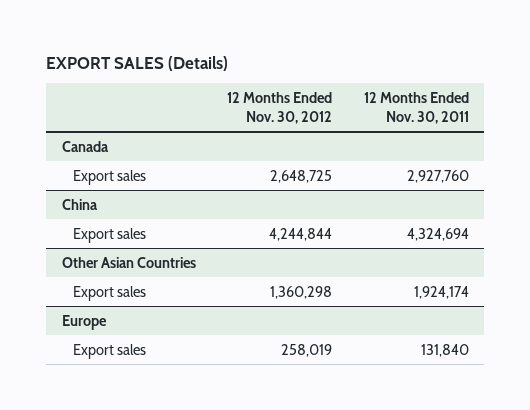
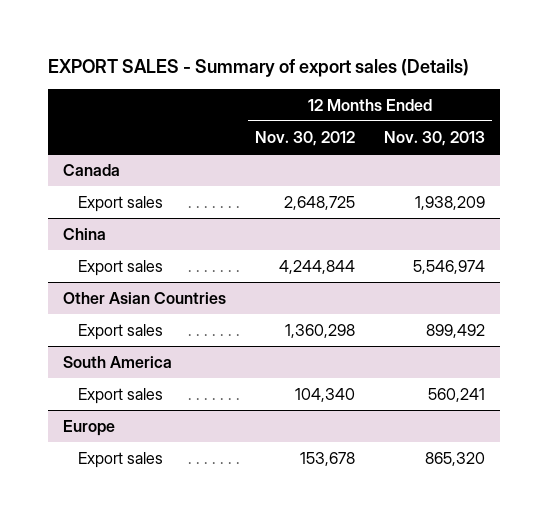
[45,55,228,71] EXPORT SALES (Details) -> [48,58,470,77] EXPORT SALES - Summary of export sales (Details)
[363,92,469,124] 12 Months Ended Nov. 30, 2011 -> none
none -> [384,130,486,146] Nov. 30, 2013
none -> [62,355,172,368] South America
none -> [78,387,164,404] Export sales
[281,343,333,357] 258,019 -> [299,451,355,466] 153,678

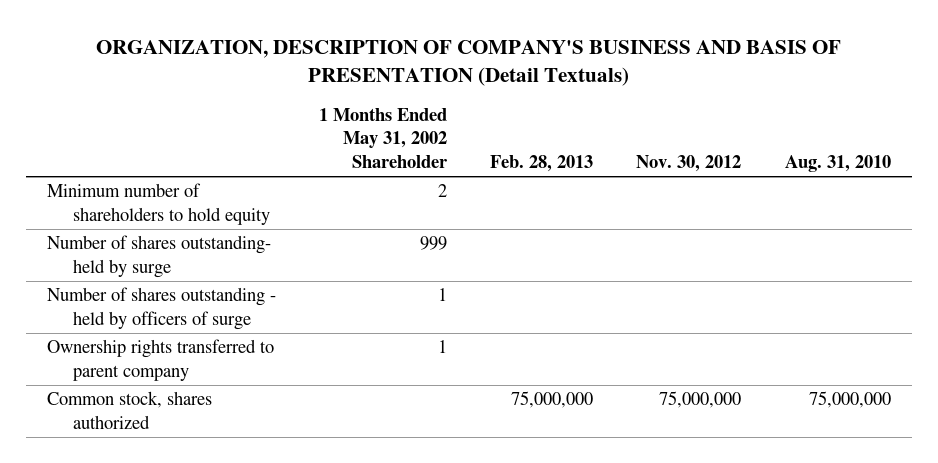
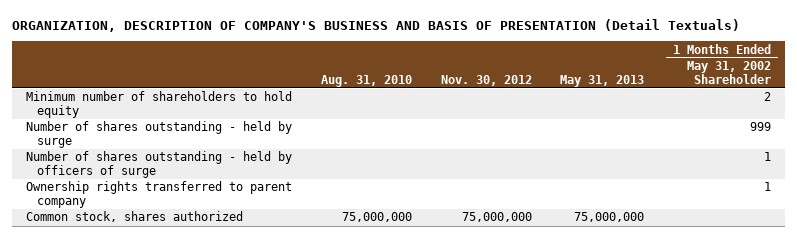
[490,154,594,172] Feb. 28, 2013 -> none
none -> [560,74,645,87] May 31, 2013
[47,235,272,278] Number of shares outstanding- held by surge -> [26,121,293,149] Number of shares outstanding - held by surge

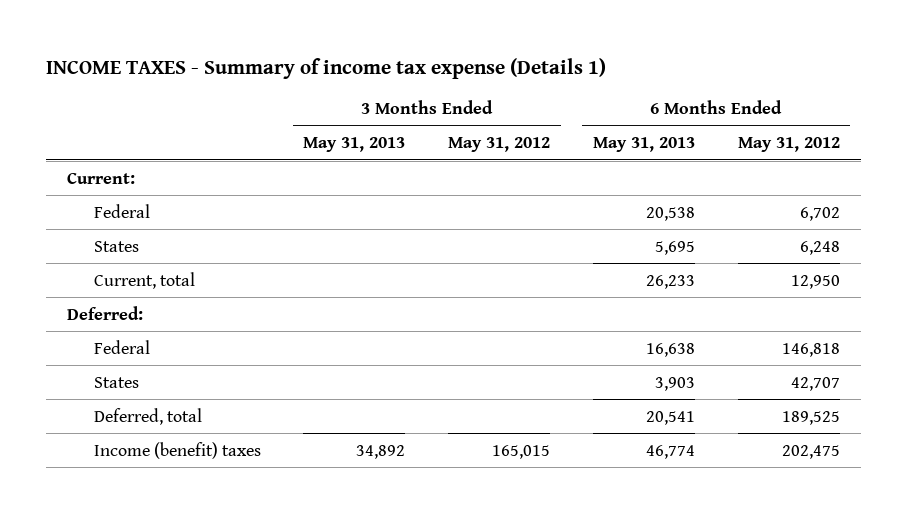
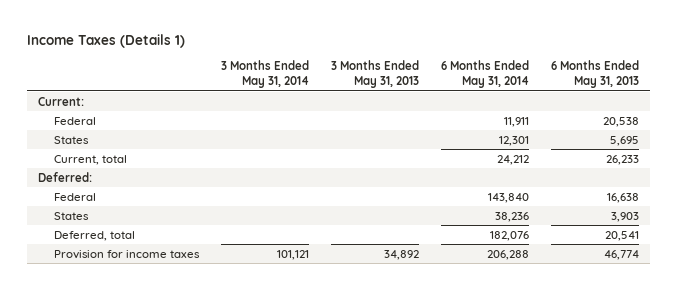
[45,57,606,79] INCOME TAXES - Summary of income tax expense (Details 1) -> [26,33,185,48] Income Taxes (Details 1)
[448,137,551,153] May 31, 2012 -> none
[737,137,840,153] May 31, 2012 -> none
none -> [221,60,310,89] 3 Months Ended May 31, 2014
none -> [441,60,530,89] 6 Months Ended May 31, 2014
[93,441,261,459] Income (benefit) taxes -> [54,249,201,259] Provision for income taxes

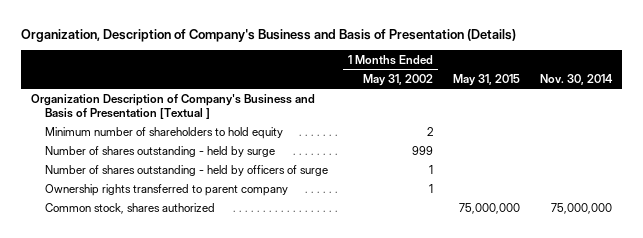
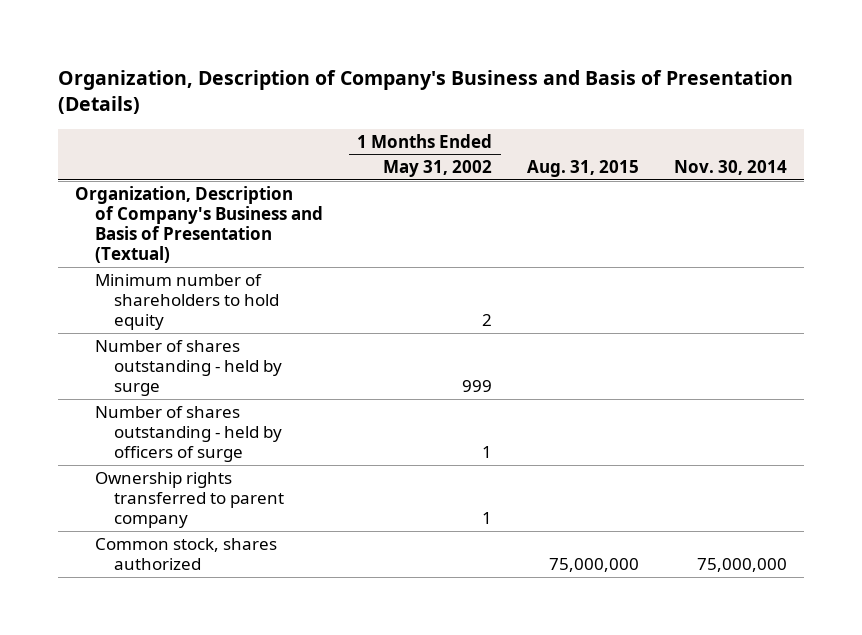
[453,74,521,87] May 31, 2015 -> none
none -> [527,160,640,178] Aug. 31, 2015
[30,93,315,119] Organization Description of Company's Business and Basis of Presentation [Textual ] -> [75,185,323,264] Organization, Description of Company's Business and Basis of Presentation (Textual)

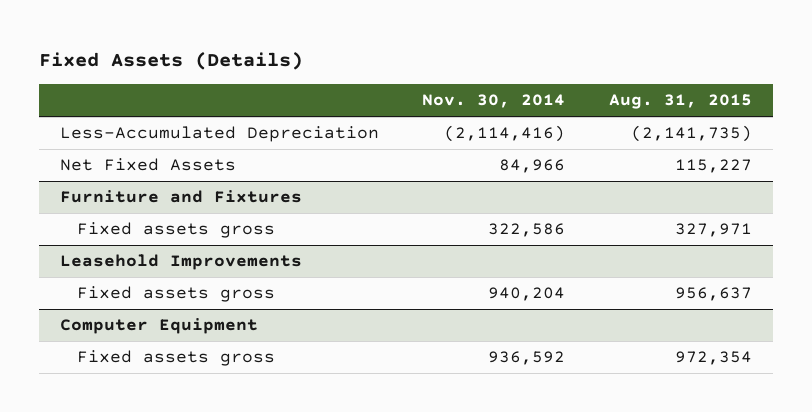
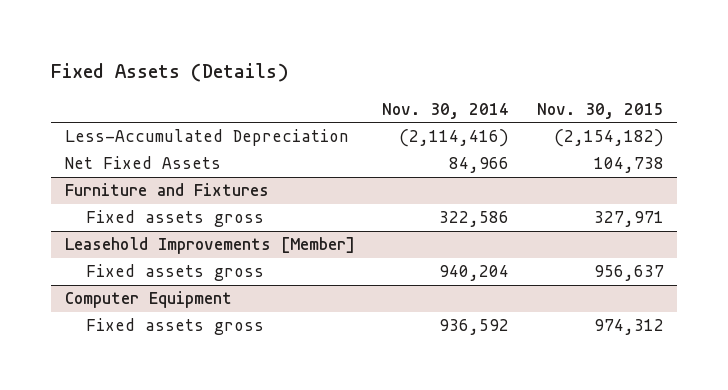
[608,94,752,110] Aug. 31, 2015 -> none
none -> [536,102,664,119] Nov. 30, 2015
[60,254,303,271] Leasehold Improvements -> [64,237,355,255] Leasehold Improvements [Member]

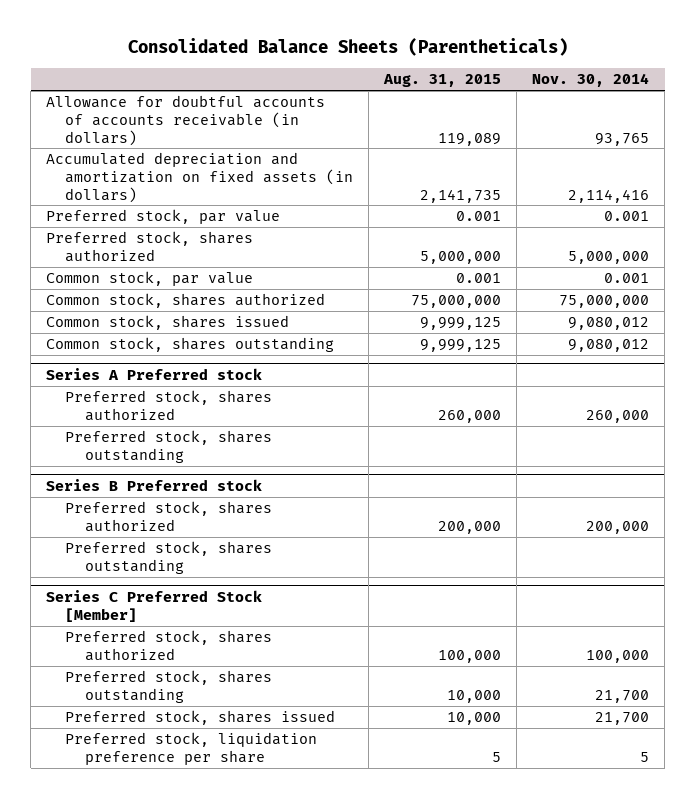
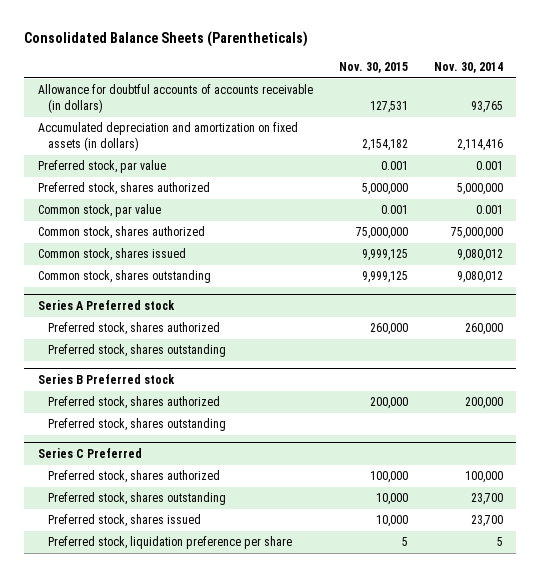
[383,74,502,88] Aug. 31, 2015 -> none
none -> [338,61,408,73] Nov. 30, 2015
[46,590,263,622] Series C Preferred Stock [Member] -> [37,448,142,459] Series C Preferred
[595,689,650,703] 21,700 -> [470,493,503,506] 23,700
[595,712,650,726] 21,700 -> [470,515,503,528] 23,700

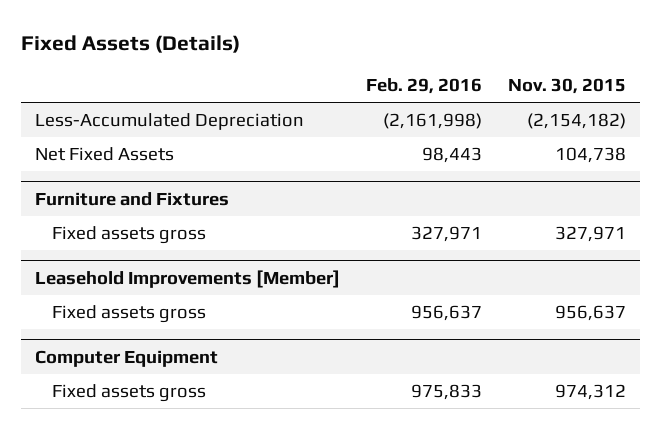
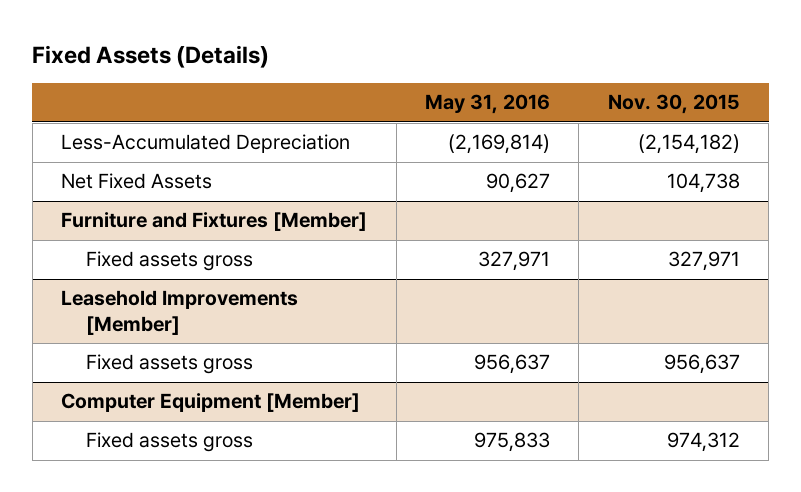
[366,78,483,95] Feb. 29, 2016 -> none
none -> [424,94,550,115] May 31, 2016
[34,191,229,206] Furniture and Fixtures -> [61,212,368,232] Furniture and Fixtures [Member]
[34,349,218,367] Computer Equipment -> [61,393,361,413] Computer Equipment [Member]

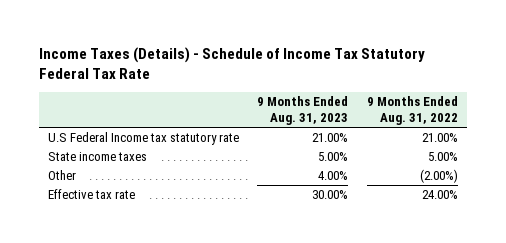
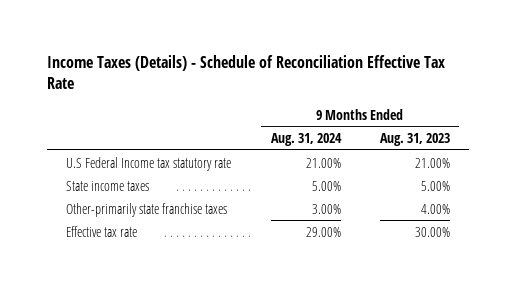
[39,47,426,80] Income Taxes (Details) - Schedule of Income Tax Statutory Federal Tax Rate -> [46,55,445,90] Income Taxes (Details) - Schedule of Reconciliation Effective Tax Rate
[366,96,458,125] 9 Months Ended Aug. 31, 2022 -> none
none -> [270,132,342,146] Aug. 31, 2024
[48,170,77,181] Other -> [66,202,228,217] Other-primarily state franchise taxes

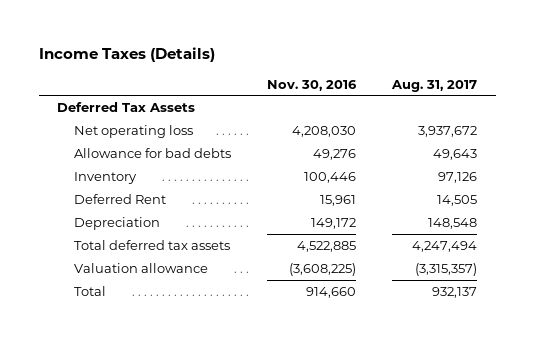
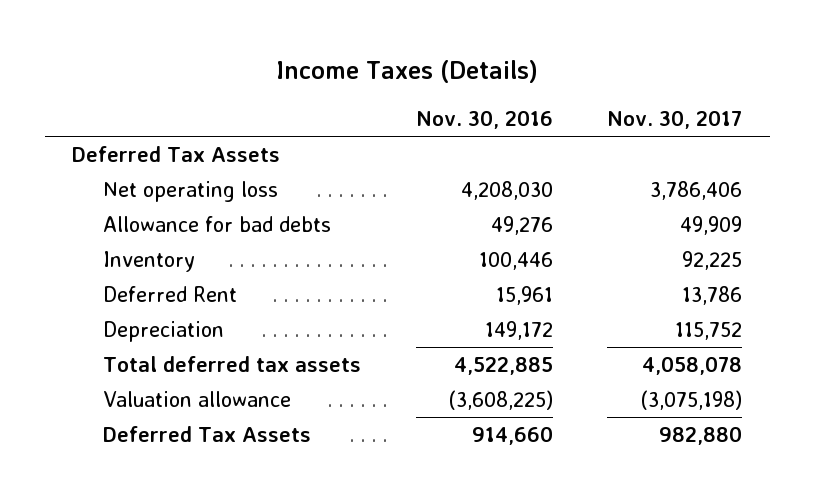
[391,79,478,92] Aug. 31, 2017 -> none
none -> [607,110,743,130] Nov. 30, 2017
[73,285,106,296] Total -> [103,425,312,442] Deferred Tax Assets

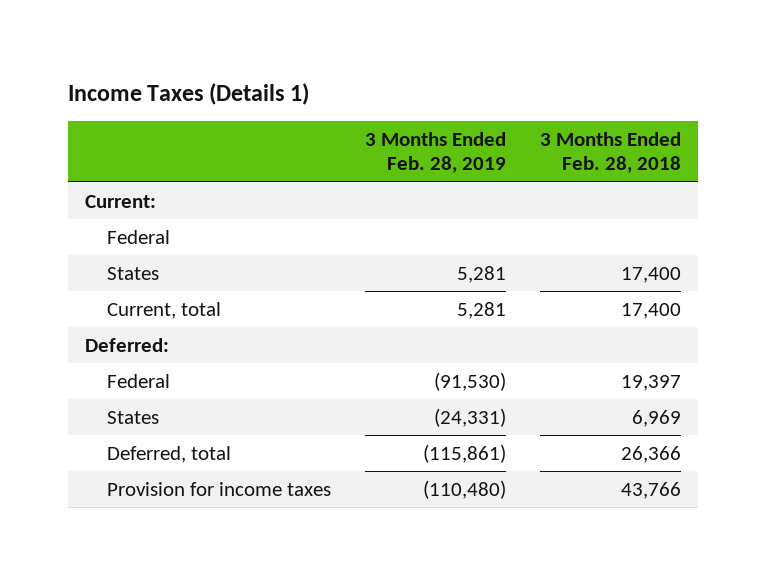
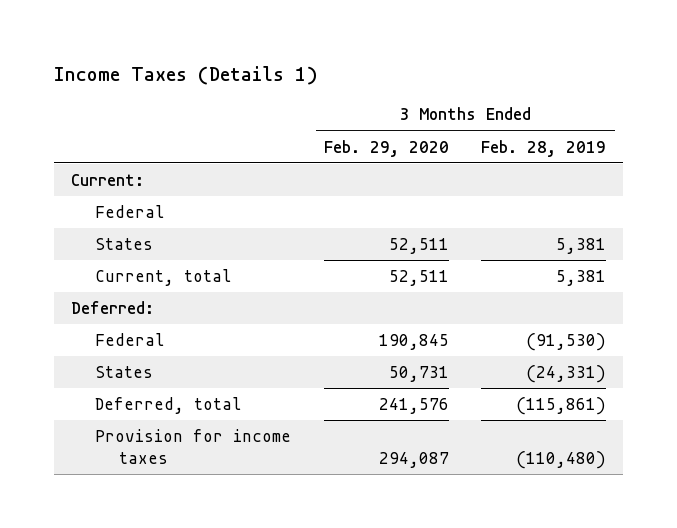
[540,132,682,174] 3 Months Ended Feb. 28, 2018 -> none
none -> [323,139,449,157] Feb. 29, 2020
[456,265,506,283] 5,281 -> [556,238,607,255] 5,381
[456,301,506,319] 5,281 -> [556,270,607,287] 5,381

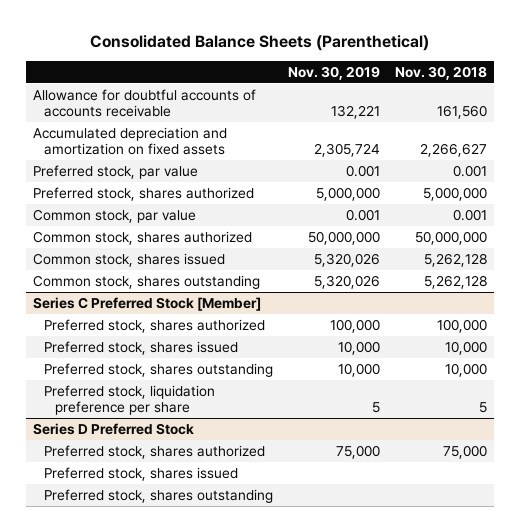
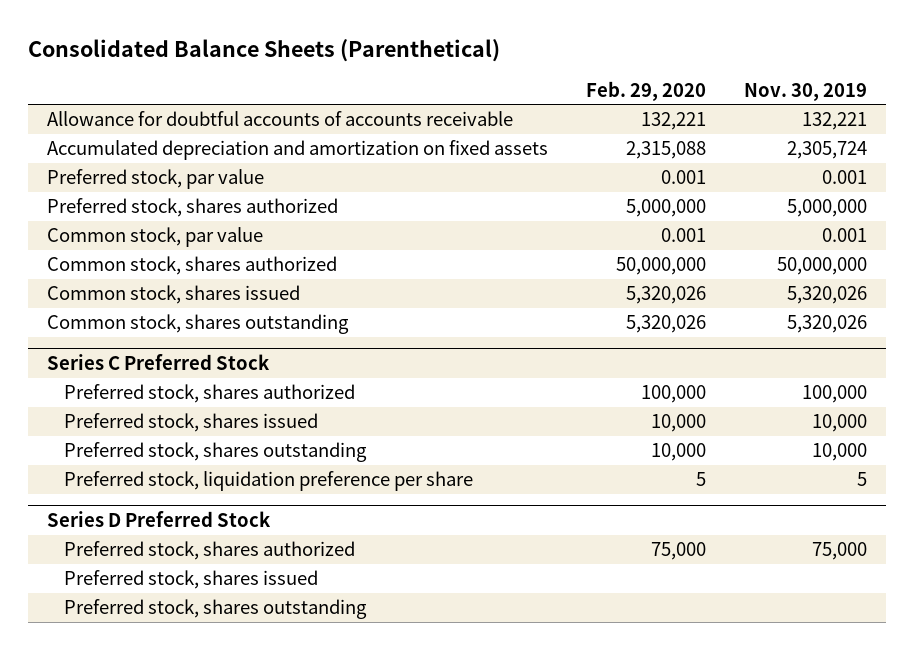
[394,66,487,81] Nov. 30, 2018 -> none
none -> [586,80,707,101] Feb. 29, 2020
[33,296,262,311] Series C Preferred Stock [Member] -> [47,354,271,371] Series C Preferred Stock

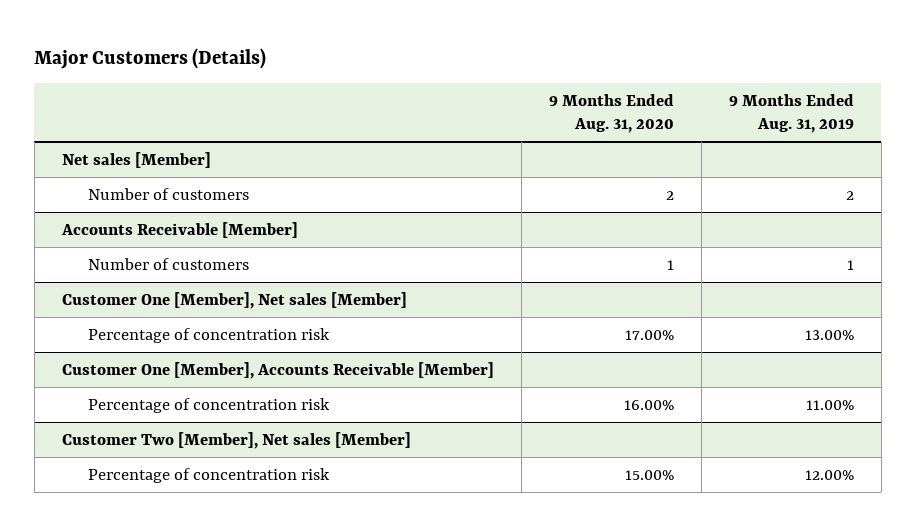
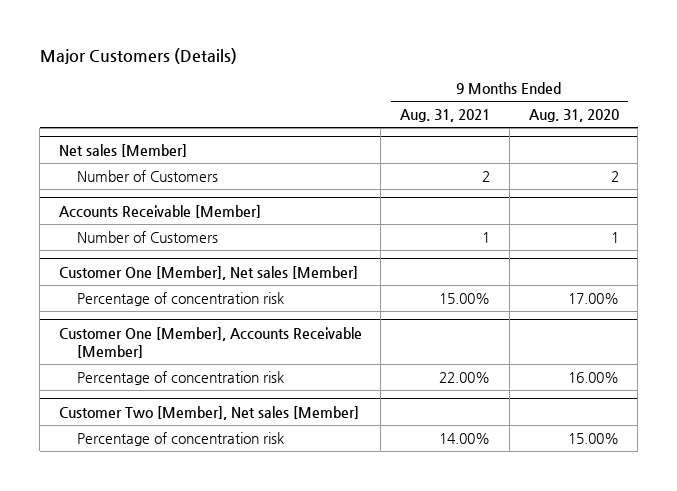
[728,94,854,134] 9 Months Ended Aug. 31, 2019 -> none
none -> [400,109,491,123] Aug. 31, 2021
[87,188,249,201] Number of customers -> [77,169,219,182] Number of Customers
[87,258,249,271] Number of customers -> [77,230,219,243] Number of Customers

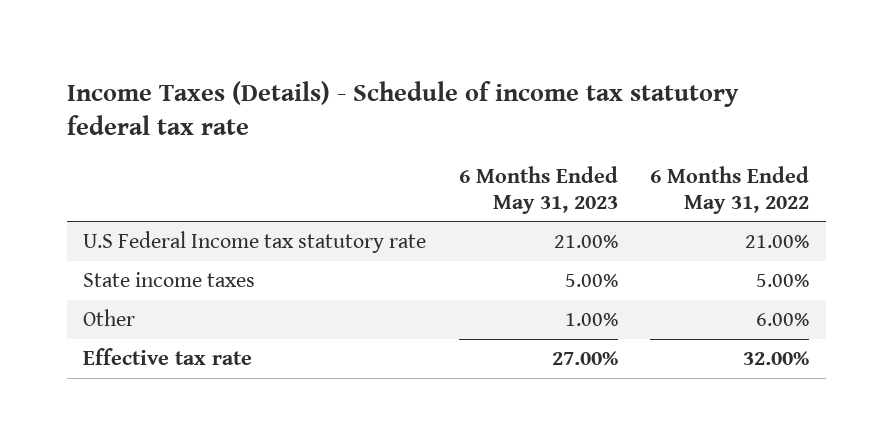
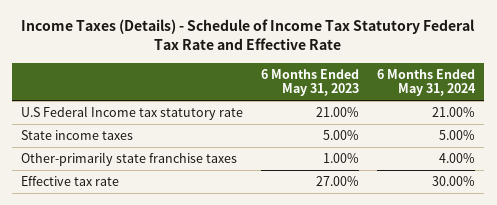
[66,80,739,135] Income Taxes (Details) - Schedule of income tax statutory federal tax rate -> [21,19,476,51] Income Taxes (Details) - Schedule of Income Tax Statutory Federal Tax Rate and Effective Rate
[650,166,810,214] 6 Months Ended May 31, 2022 -> none
none -> [377,68,477,97] 6 Months Ended May 31, 2024
[82,309,135,327] Other -> [21,152,238,167] Other-primarily state franchise taxes

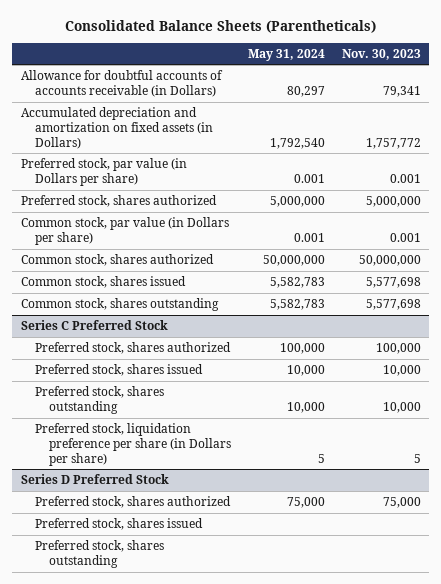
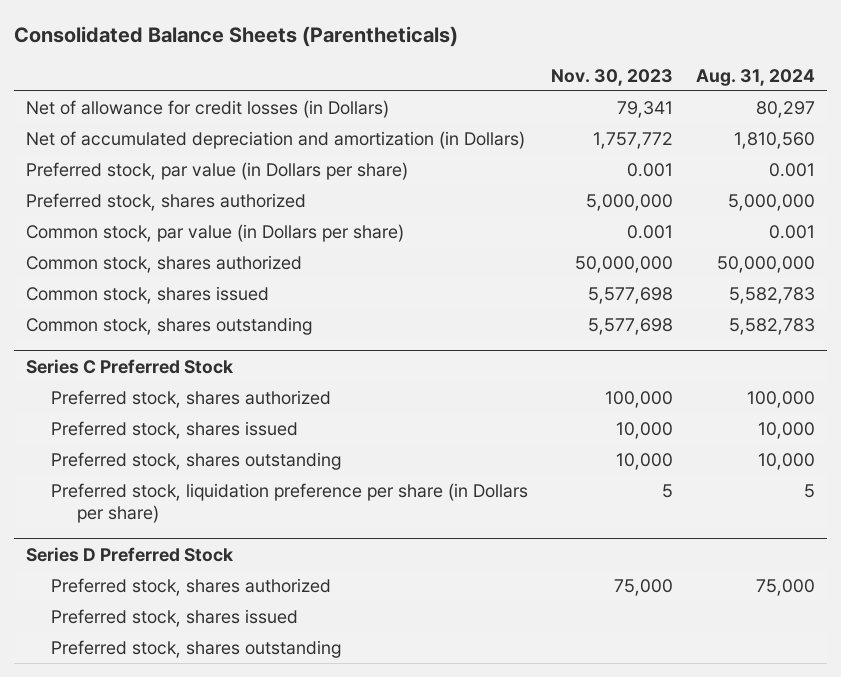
[247,48,325,61] May 31, 2024 -> none
none -> [696,68,816,86] Aug. 31, 2024
[20,70,223,98] Allowance for doubtful accounts of accounts receivable (in Dollars) -> [25,99,389,118] Net of allowance for credit losses (in Dollars)
[20,107,213,149] Accumulated depreciation and amortization on fixed assets (in Dollars) -> [25,130,525,149] Net of accumulated depreciation and amortization (in Dollars)

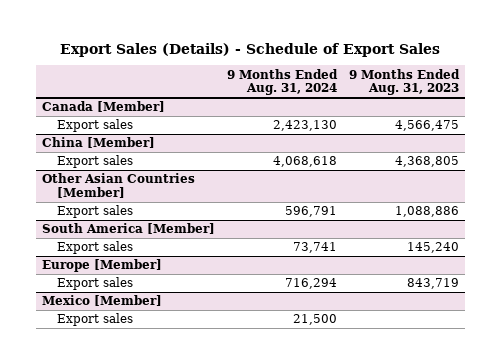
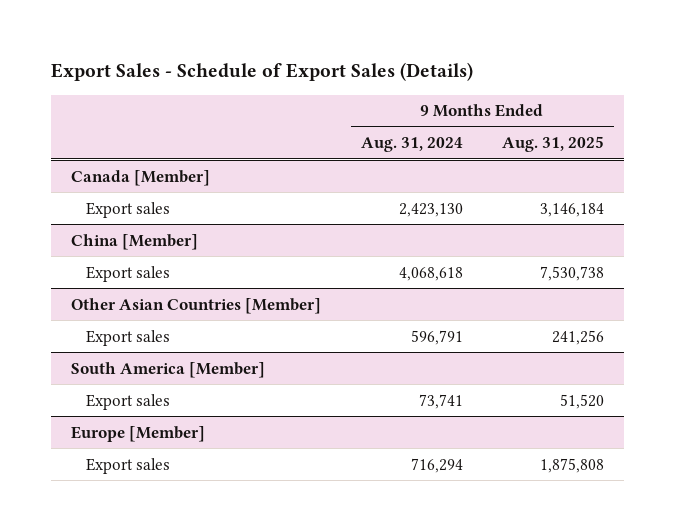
[60,42,441,57] Export Sales (Details) - Schedule of Export Sales -> [50,62,473,82] Export Sales - Schedule of Export Sales (Details)
[348,68,460,96] 9 Months Ended Aug. 31, 2023 -> none
none -> [502,136,605,153] Aug. 31, 2025
[41,295,162,307] Mexico [Member] -> none
[56,313,133,327] Export sales -> none

